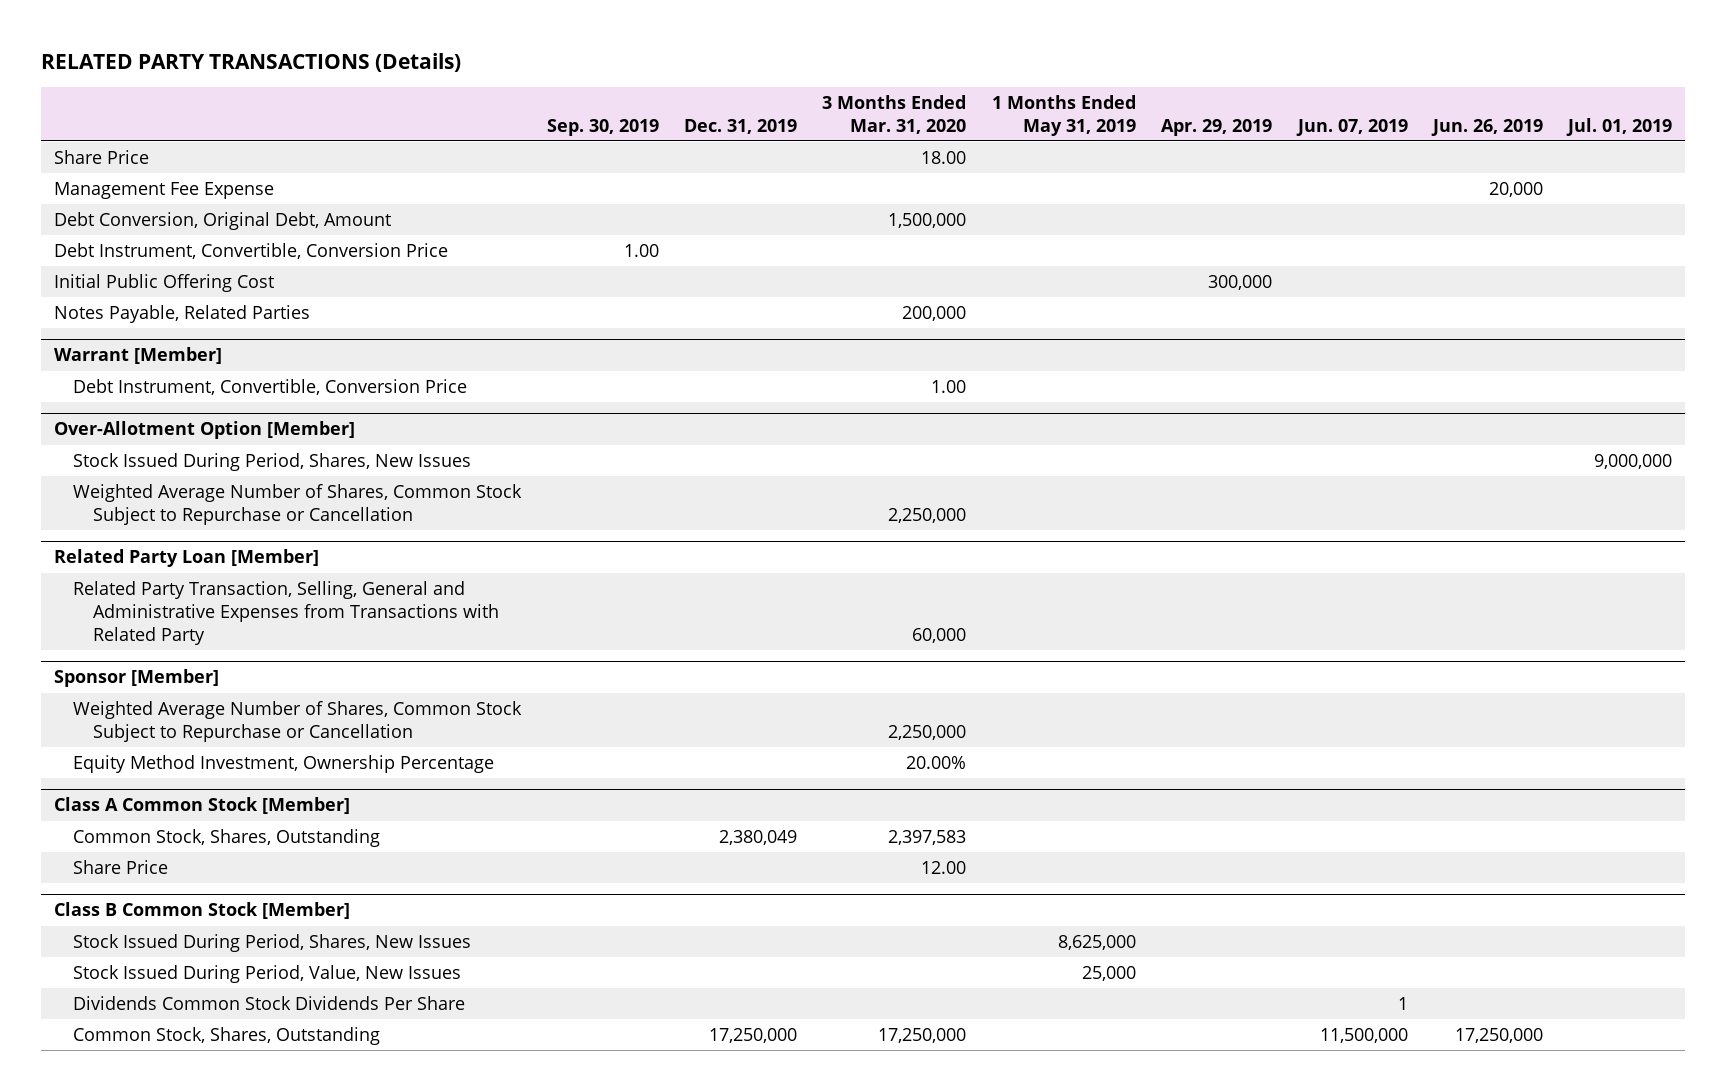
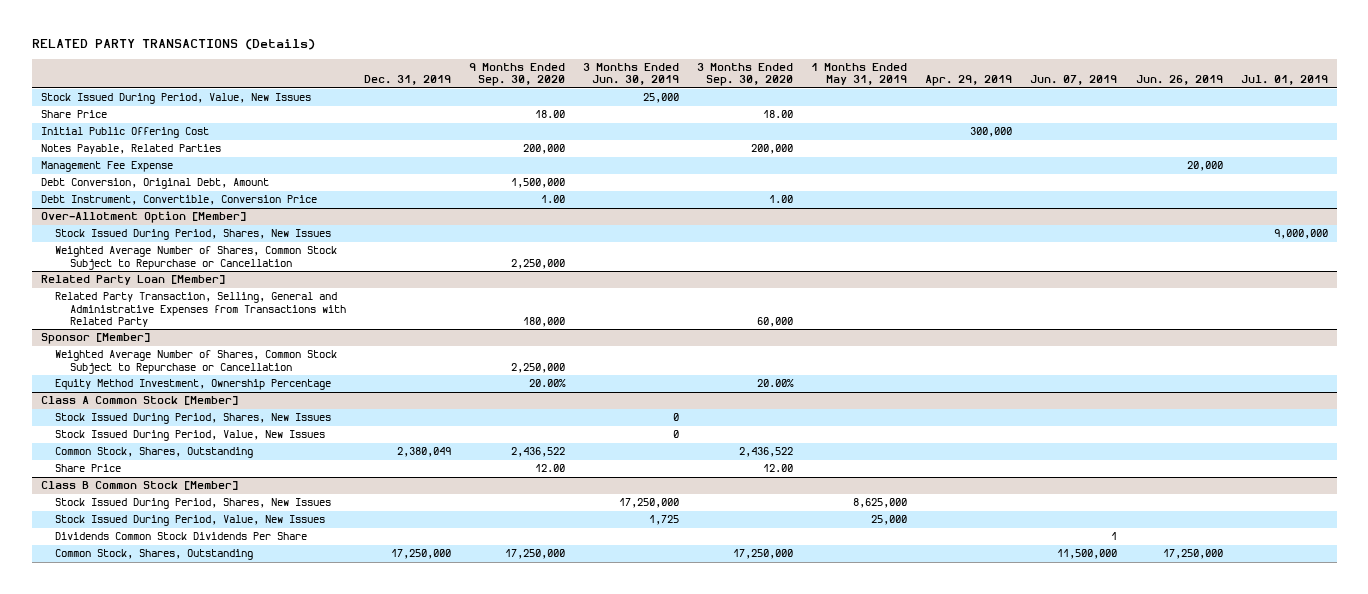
[546,118,659,136] Sep. 30, 2019 -> none
[822,94,967,134] 3 Months Ended Mar. 31, 2020 -> none
none -> [468,63,565,87] 9 Months Ended Sep. 30, 2020
none -> [582,63,679,86] 3 Months Ended Jun. 30, 2019
none -> [697,63,794,87] 3 Months Ended Sep. 30, 2020
none -> [40,93,311,105] Stock Issued During Period, Value, New Issues
[53,273,274,292] Initial Public Offering Cost -> [40,127,209,139] Initial Public Offering Cost
[53,304,310,323] Notes Payable, Related Parties -> [40,144,221,155] Notes Payable, Related Parties
[53,347,222,365] Warrant [Member] -> none
[73,378,468,395] Debt Instrument, Convertible, Conversion Price -> none
none -> [55,413,332,425] Stock Issued During Period, Shares, New Issues
none -> [55,430,326,442] Stock Issued During Period, Value, New Issues

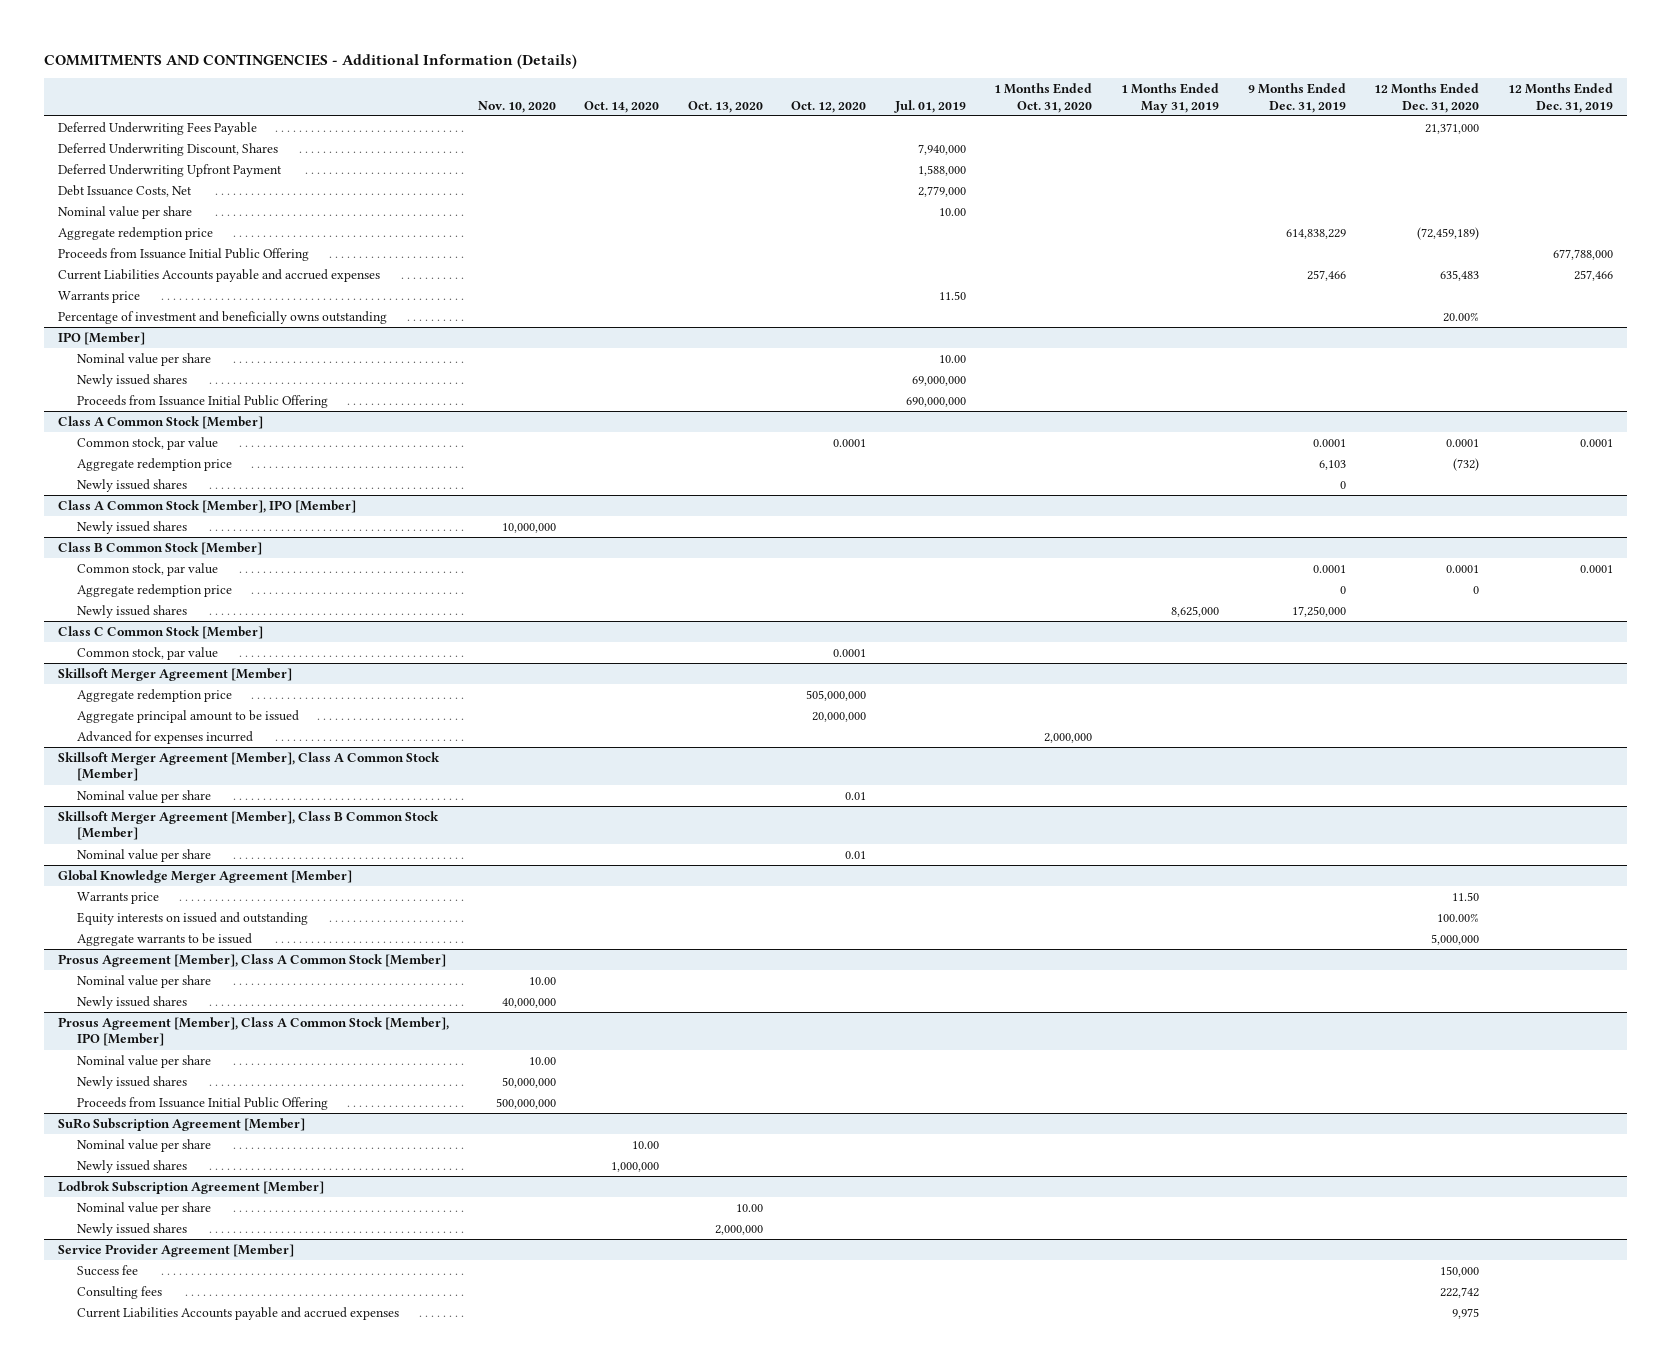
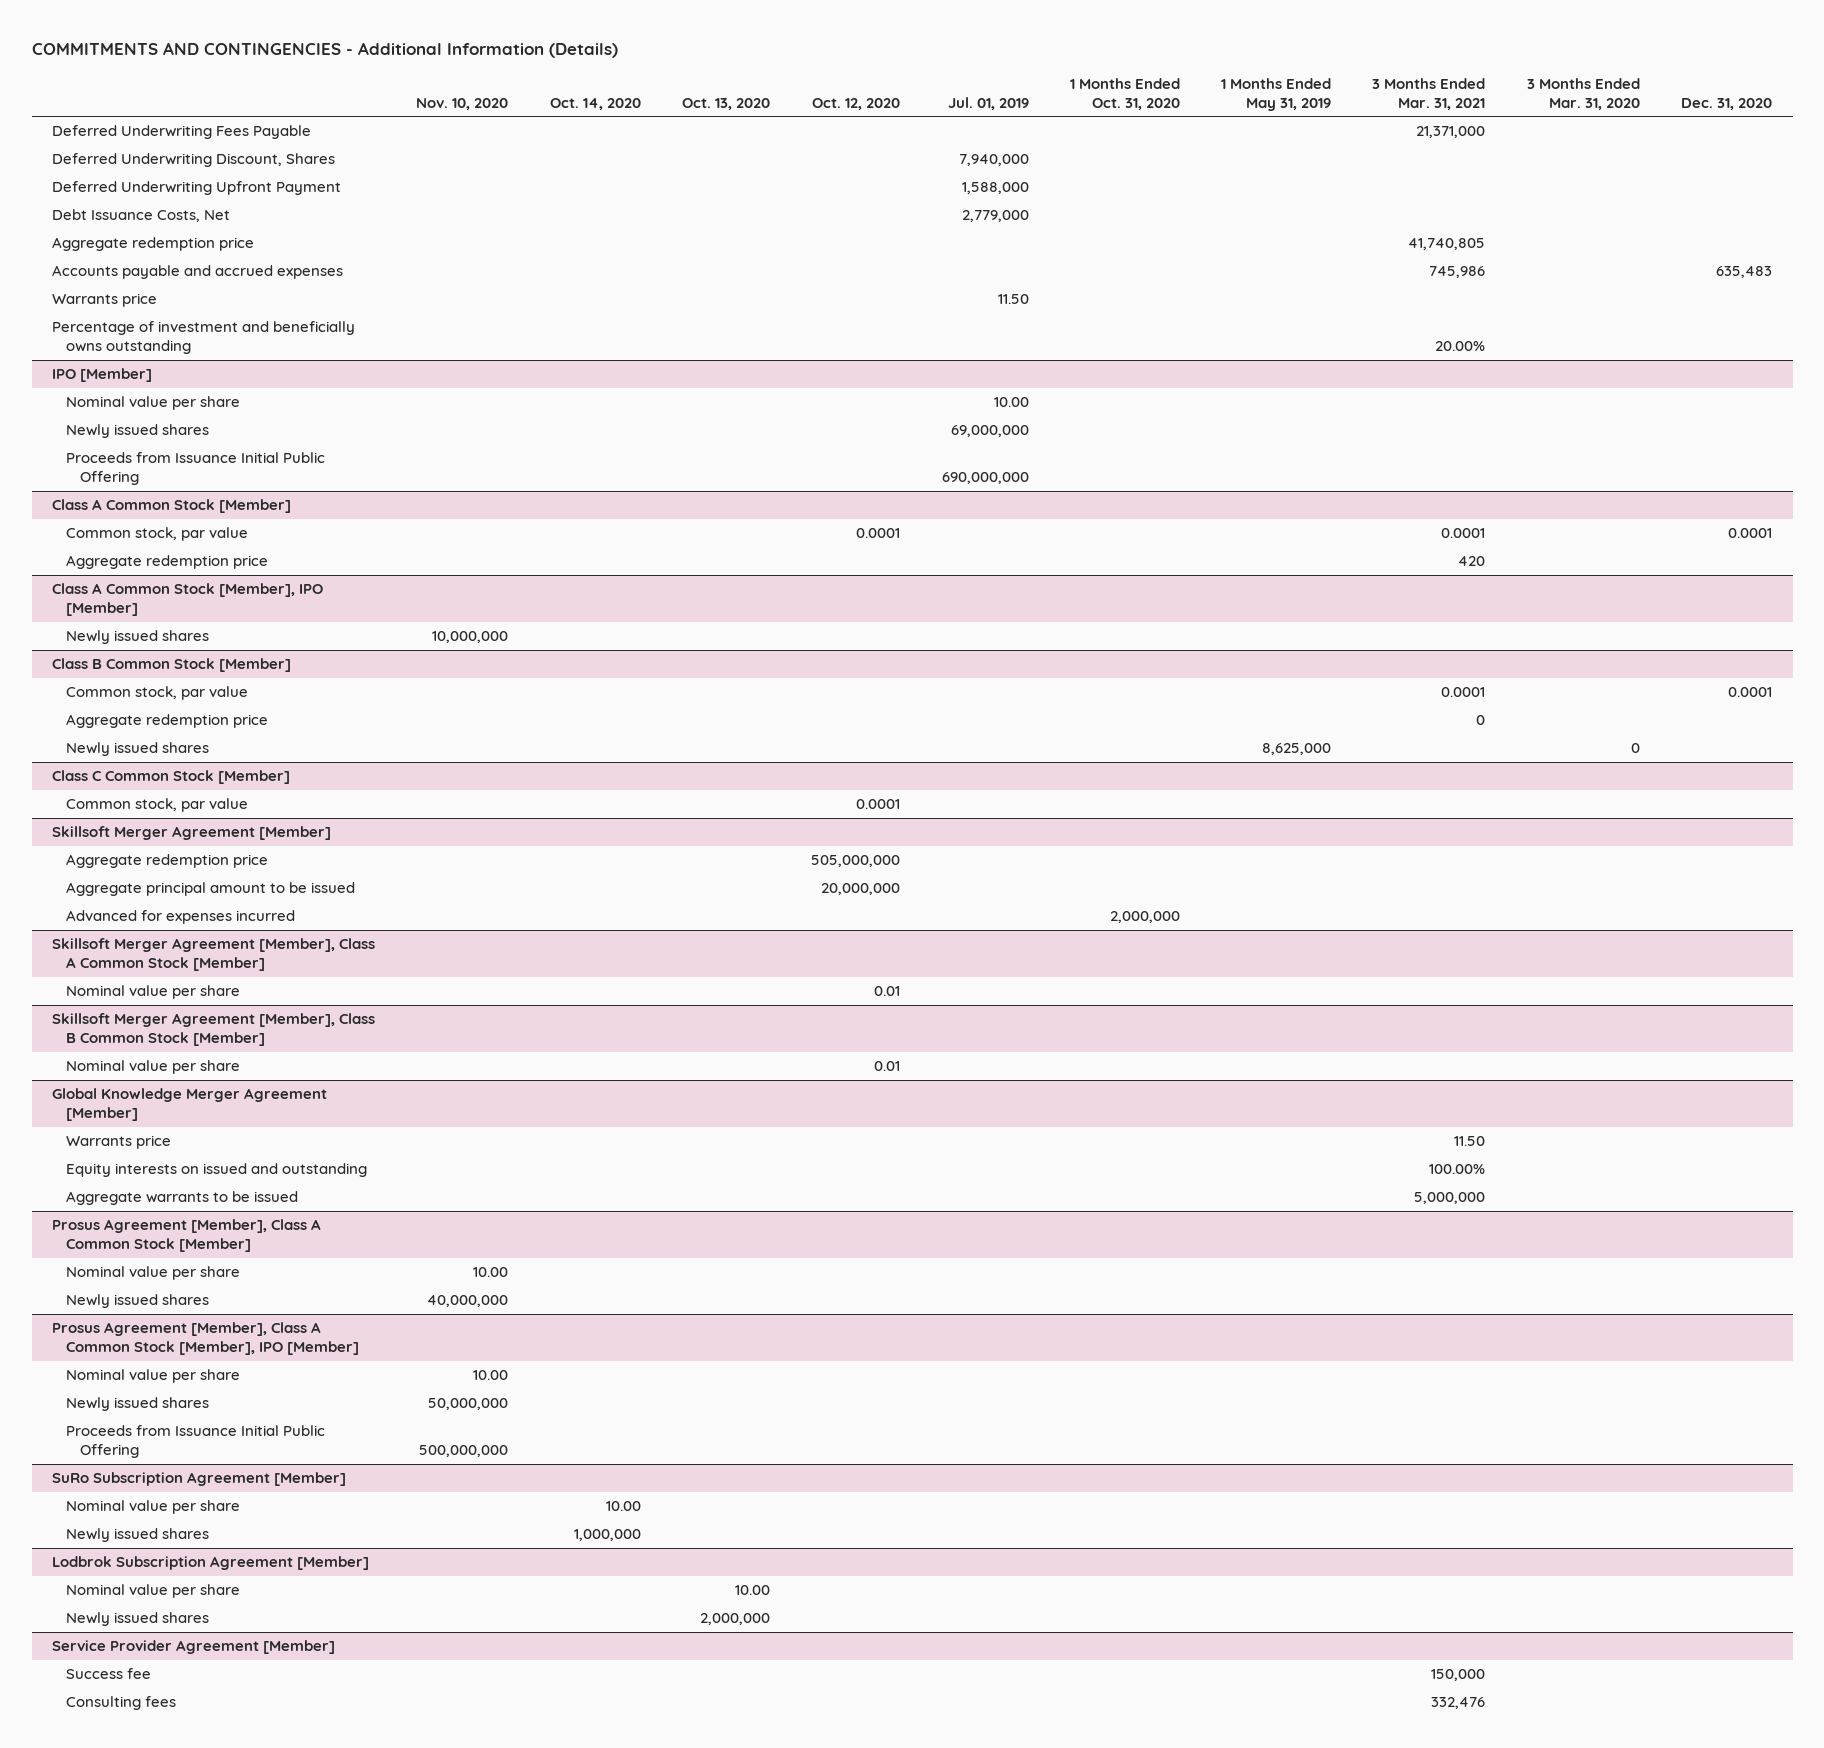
[1247,83,1346,113] 9 Months Ended Dec. 31, 2019 -> none
[1374,83,1480,113] 12 Months Ended Dec. 31, 2020 -> none
[1507,83,1613,113] 12 Months Ended Dec. 31, 2019 -> none
none -> [1372,77,1486,110] 3 Months Ended Mar. 31, 2021
none -> [1526,77,1640,110] 3 Months Ended Mar. 31, 2020
none -> [1680,97,1772,110] Dec. 31, 2020
[58,205,193,219] Nominal value per share -> none
[58,247,310,261] Proceeds from Issuance Initial Public Offering -> none
[58,268,381,282] Current Liabilities Accounts payable and accrued expenses -> [52,265,344,280] Accounts payable and accrued expenses
[76,478,187,492] Newly issued shares -> none
[76,1306,399,1320] Current Liabilities Accounts payable and accrued expenses -> none

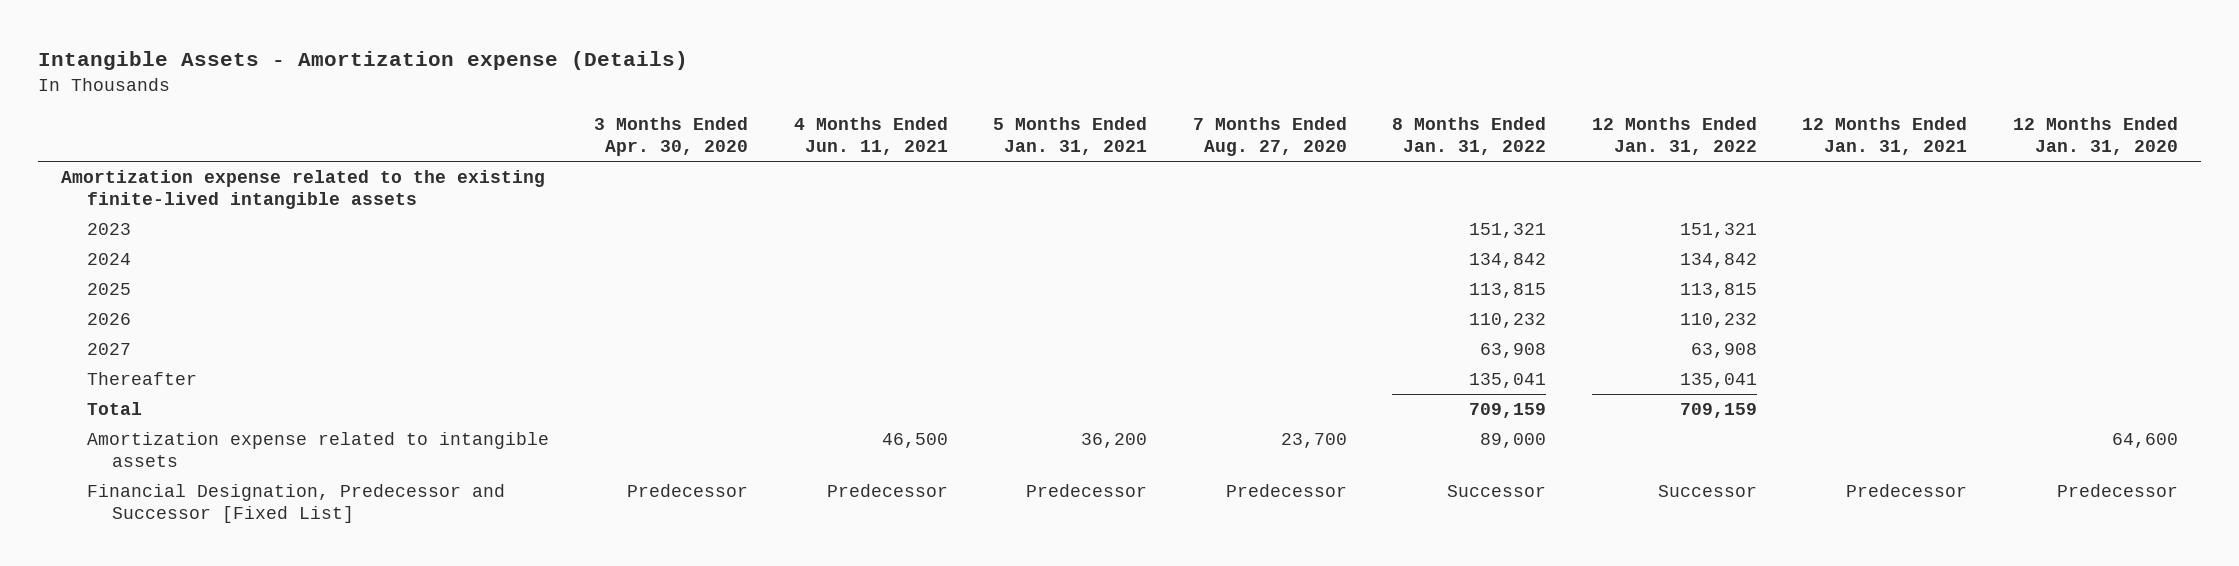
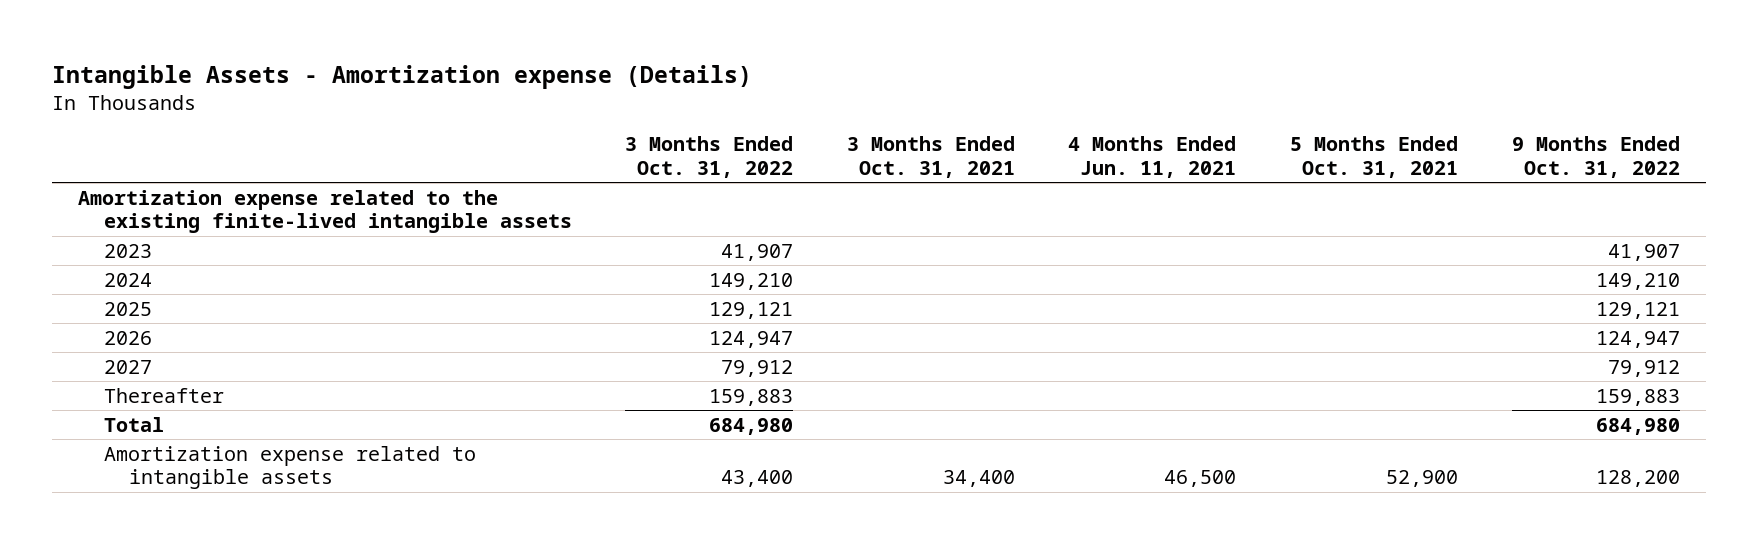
[594,117,749,157] 3 Months Ended Apr. 30, 2020 -> none
[993,117,1148,156] 5 Months Ended Jan. 31, 2021 -> none
[1192,117,1347,157] 7 Months Ended Aug. 27, 2020 -> none
[1392,117,1547,156] 8 Months Ended Jan. 31, 2022 -> none
[1591,117,1757,156] 12 Months Ended Jan. 31, 2022 -> none
[1802,117,1968,156] 12 Months Ended Jan. 31, 2021 -> none
[2012,117,2178,156] 12 Months Ended Jan. 31, 2020 -> none
none -> [625,136,794,178] 3 Months Ended Oct. 31, 2022
none -> [846,136,1015,178] 3 Months Ended Oct. 31, 2021
none -> [1289,136,1458,178] 5 Months Ended Oct. 31, 2021
none -> [1511,136,1680,178] 9 Months Ended Oct. 31, 2022
[86,484,505,524] Financial Designation, Predecessor and Successor [Fixed List] -> none

